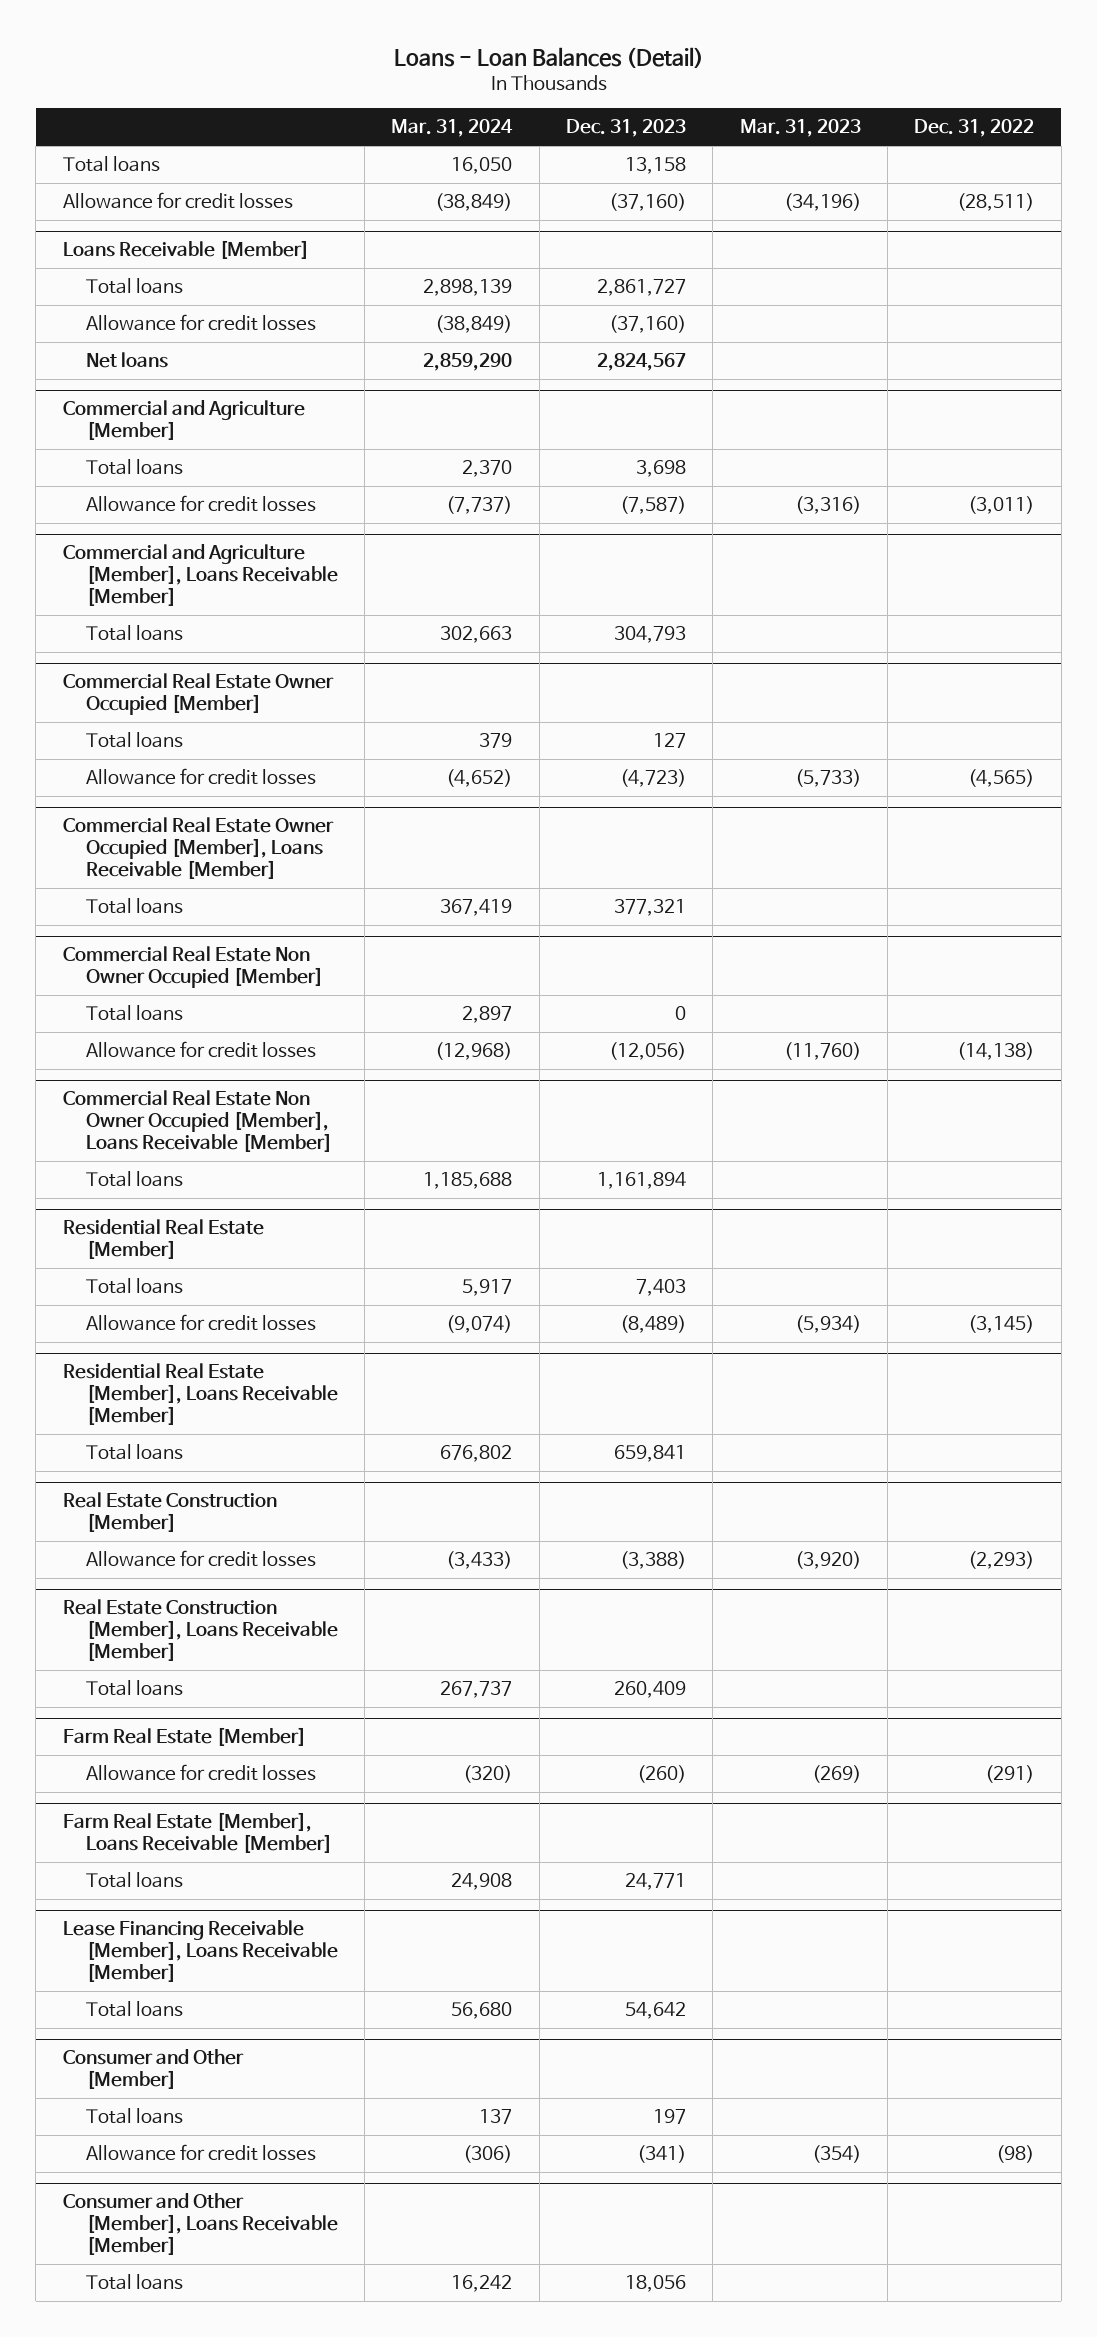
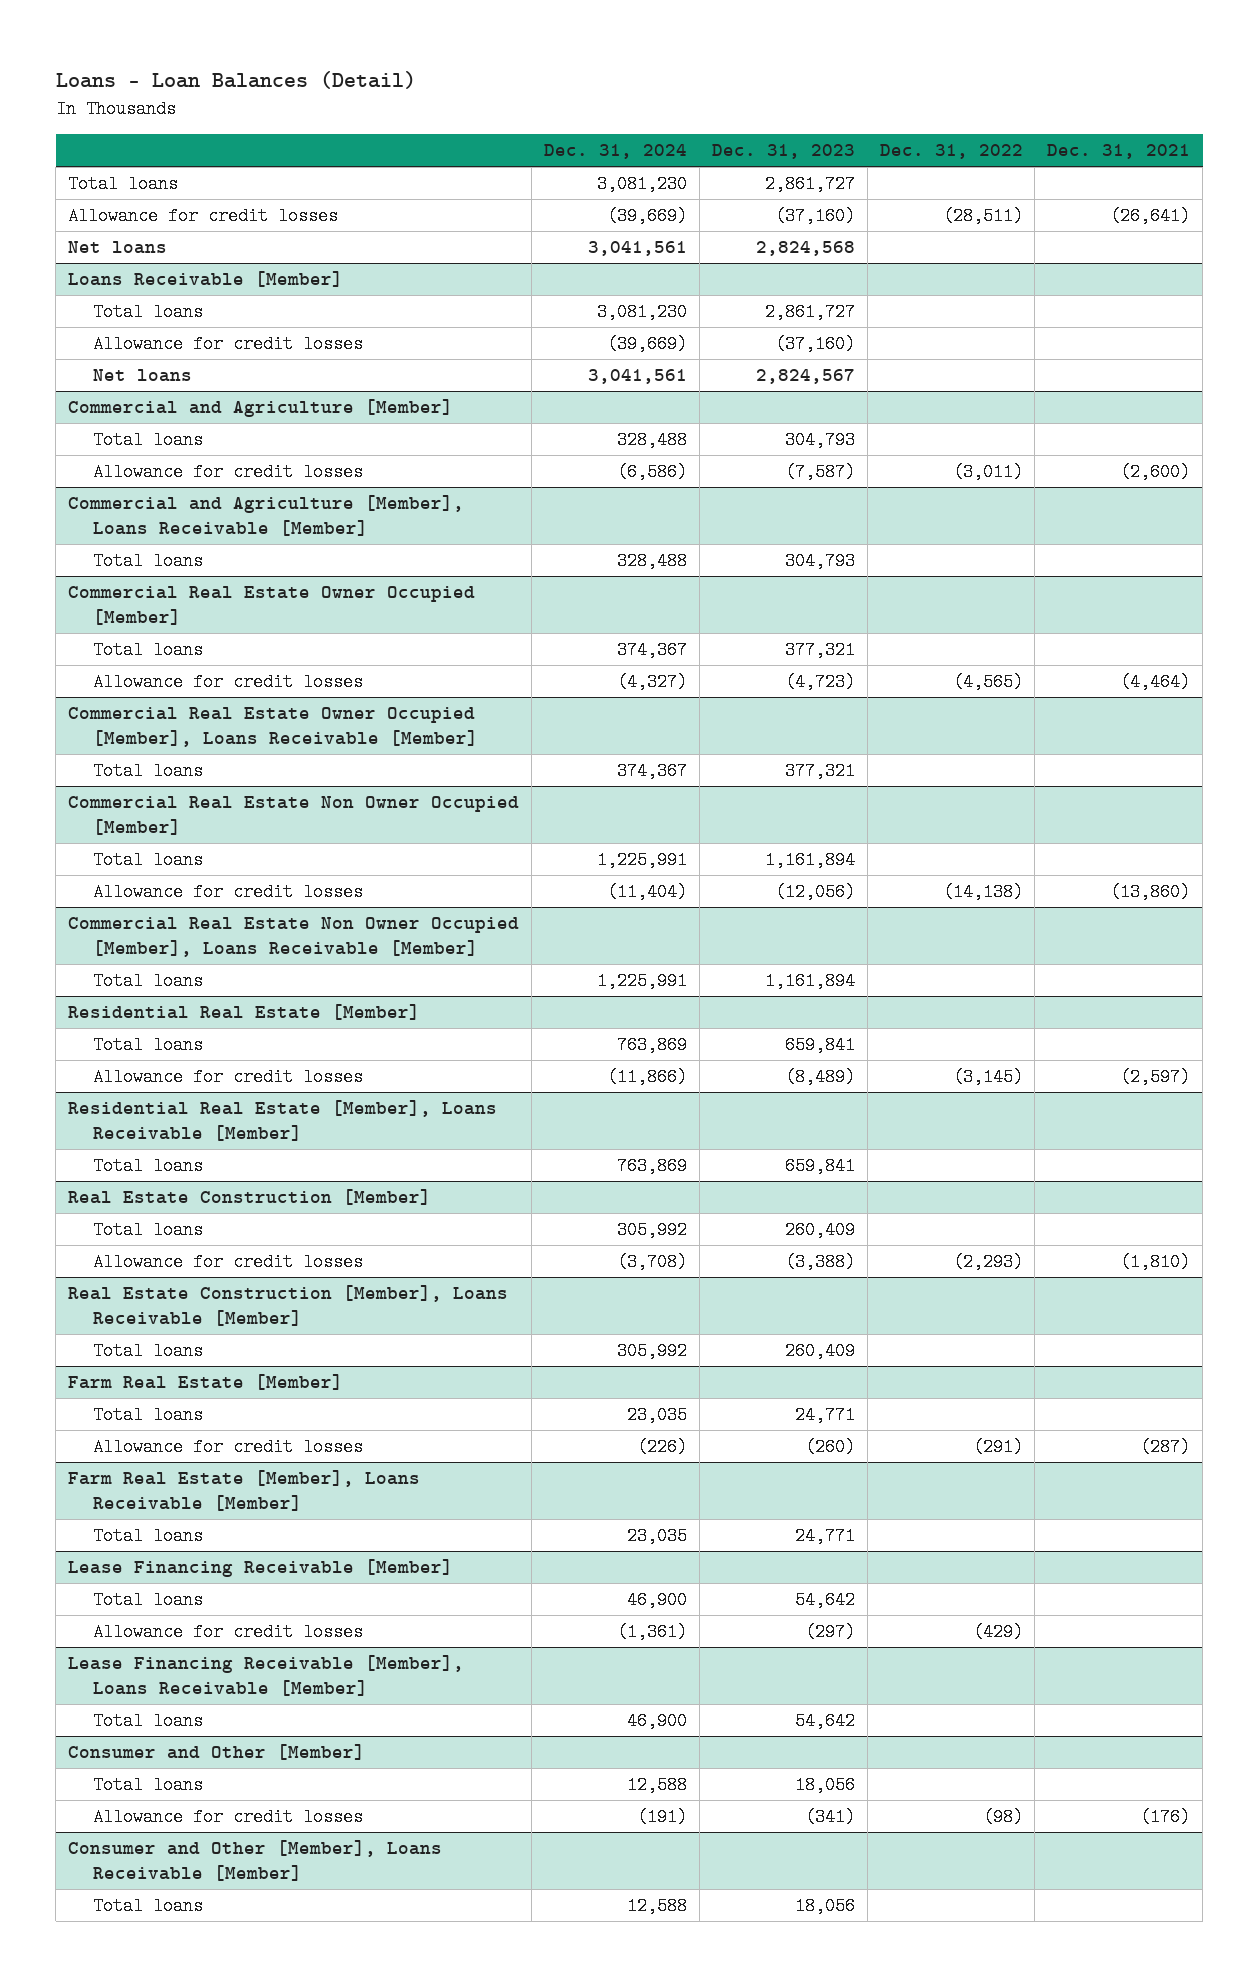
[391,119,514,138] Mar. 31, 2024 -> none
[739,119,861,138] Mar. 31, 2023 -> none
none -> [544,144,688,160] Dec. 31, 2024
none -> [1047,144,1191,160] Dec. 31, 2021
[625,157,687,175] 13,158 -> [764,175,855,194] 2,861,727
none -> [68,241,168,255] Net loans
[636,460,687,478] 3,698 -> [784,431,855,450] 304,793
[653,733,687,749] 127 -> [784,641,855,660] 377,321
[675,1006,687,1021] 0 -> [764,851,855,870] 1,161,894
[636,1279,687,1297] 7,403 -> [784,1036,855,1055] 659,841
none -> [93,1221,204,1240] Total loans
none -> [93,1406,204,1425] Total loans
none -> [68,1559,454,1578] Lease Financing Receivable [Member]
none -> [93,1591,204,1610] Total loans
none -> [93,1623,364,1642] Allowance for credit losses
[653,2109,687,2125] 197 -> [794,1776,855,1795] 18,056

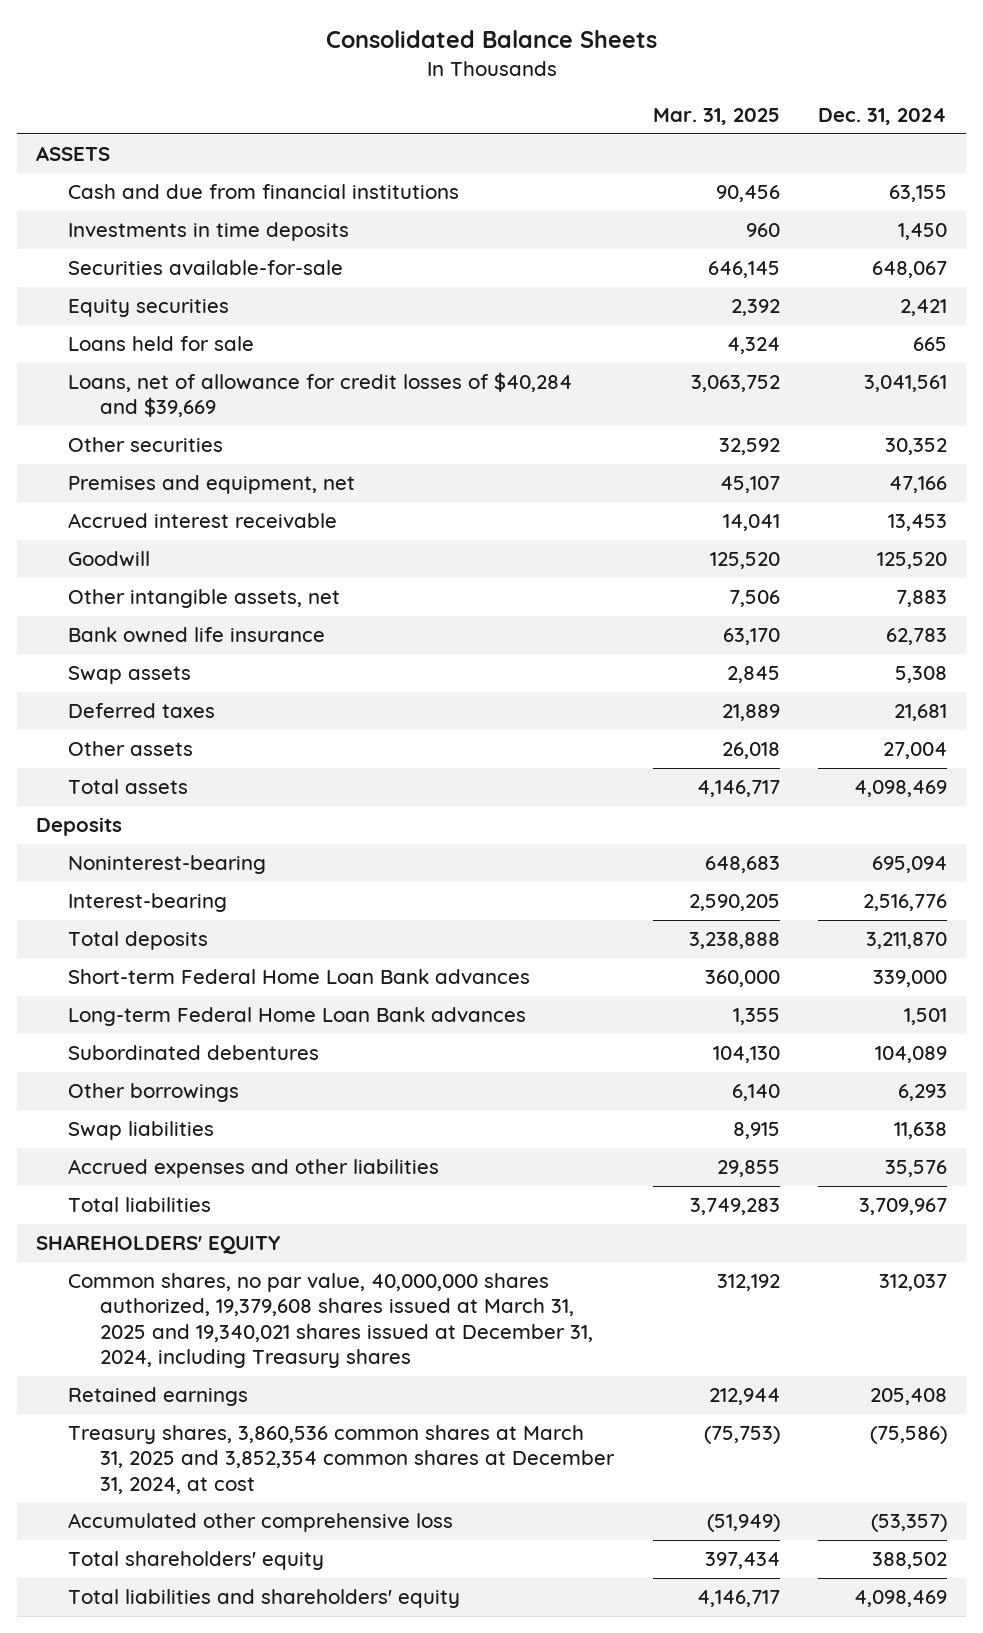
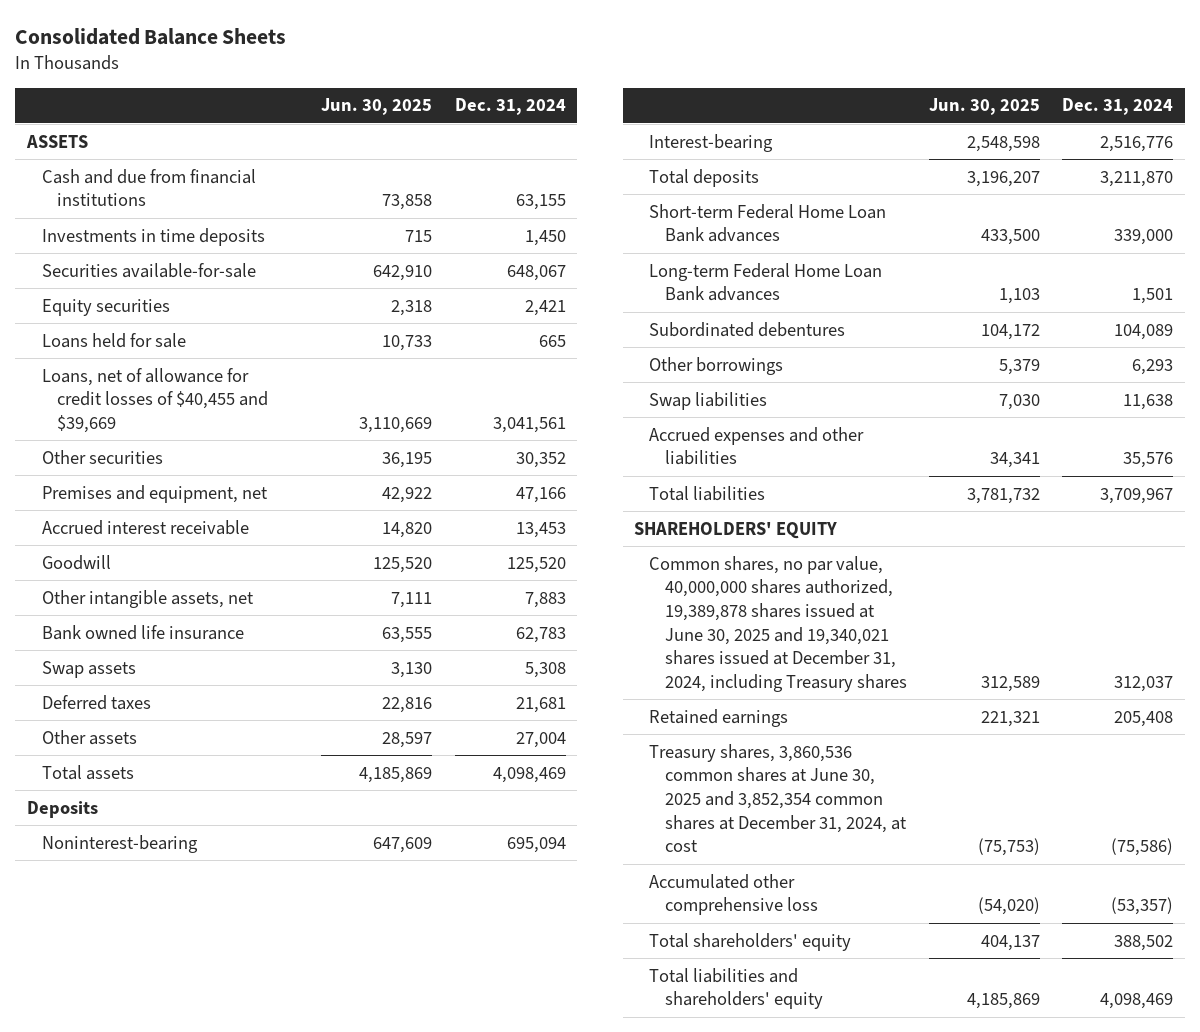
[652,108,780,126] Mar. 31, 2025 -> none
none -> [321,98,433,116] Jun. 30, 2025
[68,371,573,418] Loans, net of allowance for credit losses of $40,284 and $39,669 -> [41,367,268,433] Loans, net of allowance for credit losses of $40,455 and $39,669
[68,1272,594,1369] Common shares, no par value, 40,000,000 shares authorized, 19,379,608 shares issued at March 31, 2025 and 19,340,021 shares issued at December 31, 2024, including Treasury shares -> [649,555,907,693] Common shares, no par value, 40,000,000 shares authorized, 19,389,878 shares issued at June 30, 2025 and 19,340,021 shares issued at December 31, 2024, including Treasury shares
[68,1424,616,1494] Treasury shares, 3,860,536 common shares at March 31, 2025 and 3,852,354 common shares at December 31, 2024, at cost -> [649,743,907,853] Treasury shares, 3,860,536 common shares at June 30, 2025 and 3,852,354 common shares at December 31, 2024, at cost

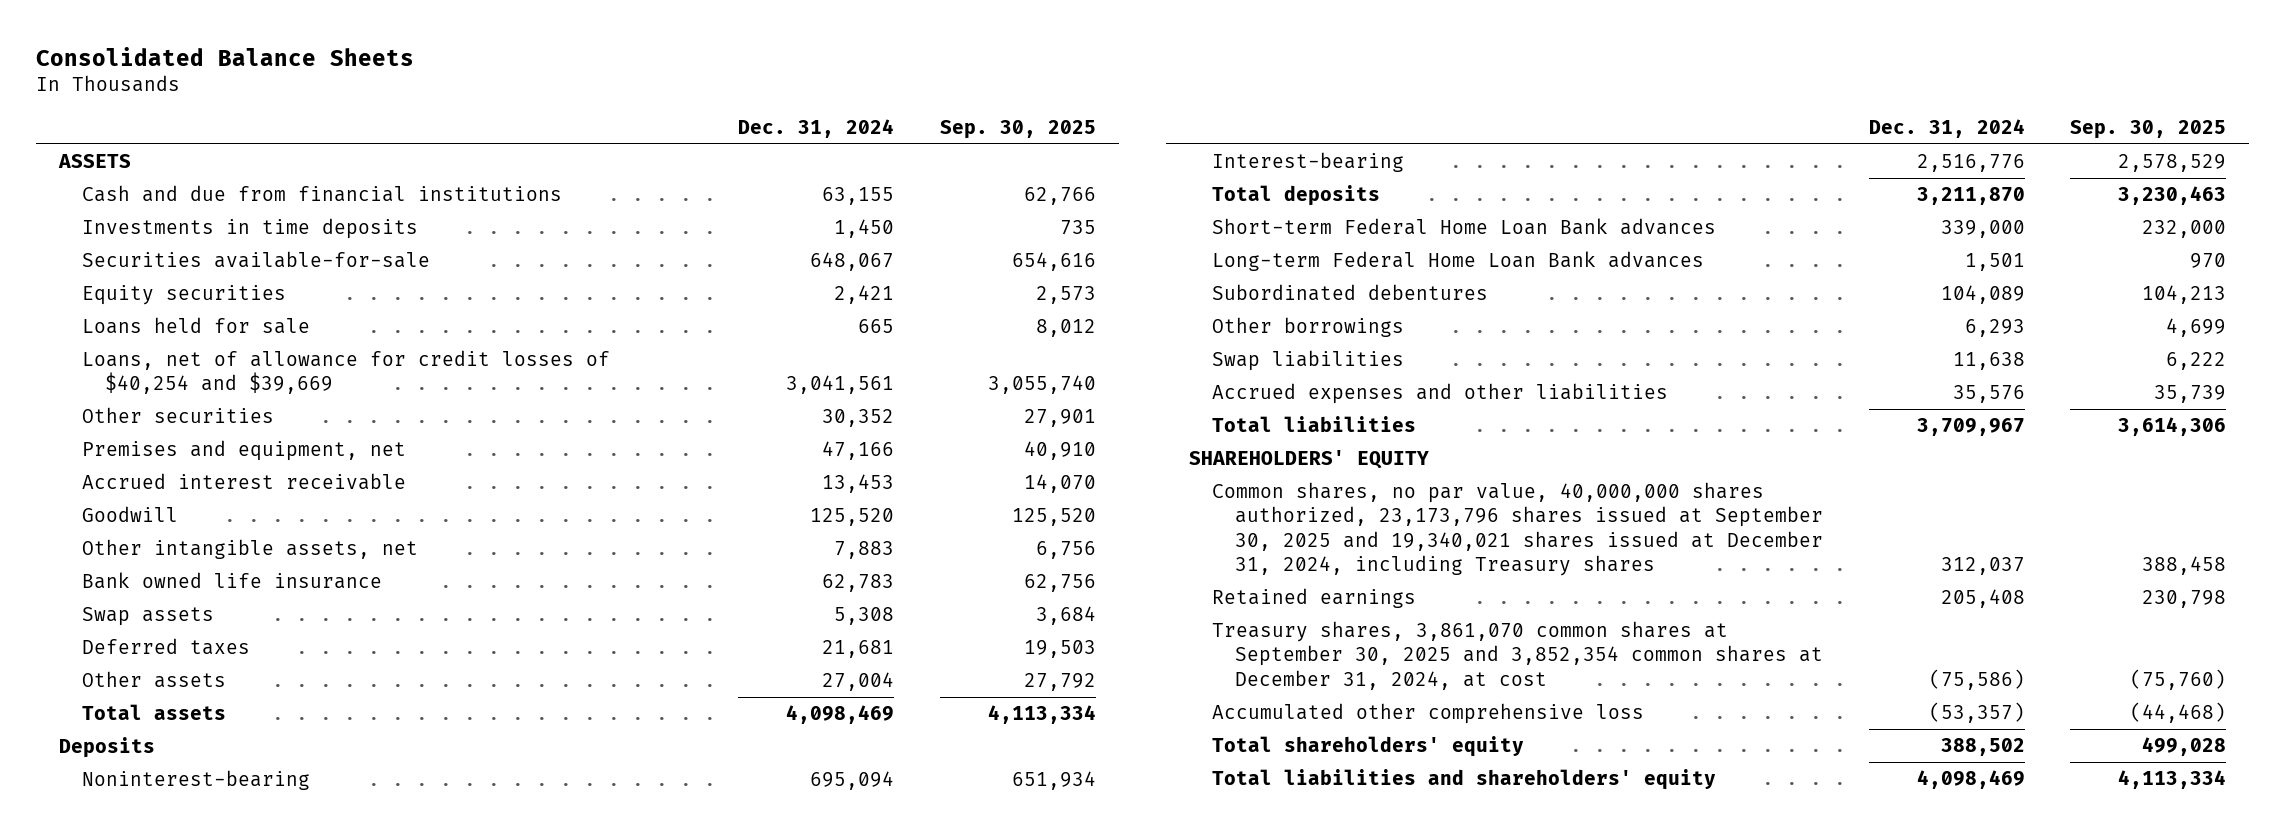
[321,98,433,116] Jun. 30, 2025 -> none
none -> [939,119,1096,139] Sep. 30, 2025
[41,367,268,433] Loans, net of allowance for credit losses of $40,455 and $39,669 -> [81,350,610,395] Loans, net of allowance for credit losses of $40,254 and $39,669
[649,555,907,693] Common shares, no par value, 40,000,000 shares authorized, 19,389,878 shares issued at June 30, 2025 and 19,340,021 shares issued at December 31, 2024, including Treasury shares -> [1212,482,1824,576] Common shares, no par value, 40,000,000 shares authorized, 23,173,796 shares issued at September 30, 2025 and 19,340,021 shares issued at December 31, 2024, including Treasury shares
[649,743,907,853] Treasury shares, 3,860,536 common shares at June 30, 2025 and 3,852,354 common shares at December 31, 2024, at cost -> [1212,621,1824,690] Treasury shares, 3,861,070 common shares at September 30, 2025 and 3,852,354 common shares at December 31, 2024, at cost

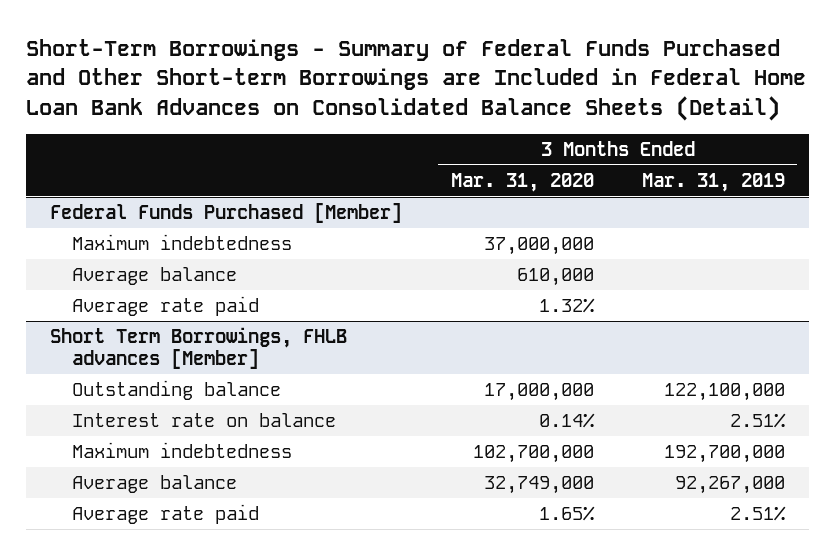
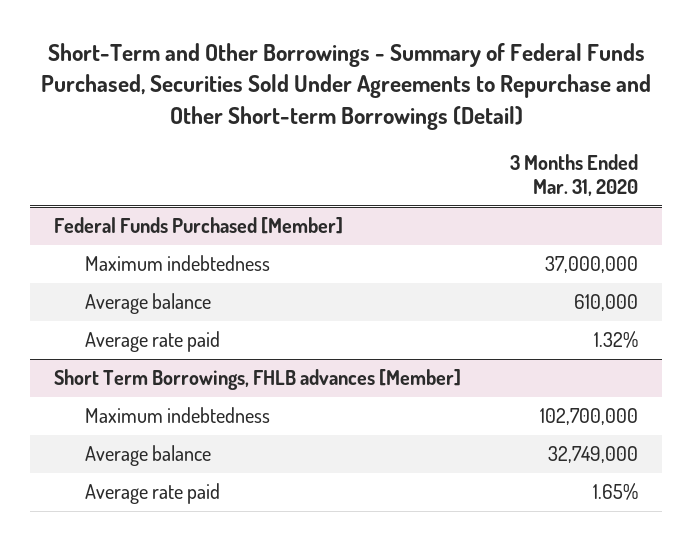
[26,38,807,121] Short-Term Borrowings - Summary of Federal Funds Purchased and Other Short-term Borrowings are Included in Federal Home Loan Bank Advances on Consolidated Balance Sheets (Detail) -> [41,43,652,130] Short-Term and Other Borrowings - Summary of Federal Funds Purchased, Securities Sold Under Agreements to Repurchase and Other Short-term Borrowings (Detail)
[641,172,785,192] Mar. 31, 2019 -> none
[71,380,281,401] Outstanding balance -> none
[71,413,336,428] Interest rate on balance -> none

